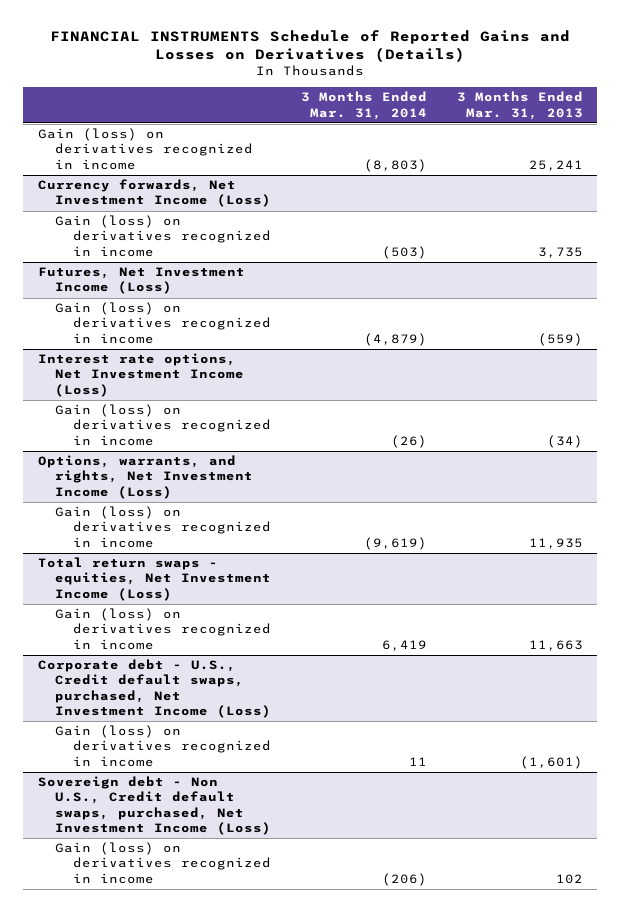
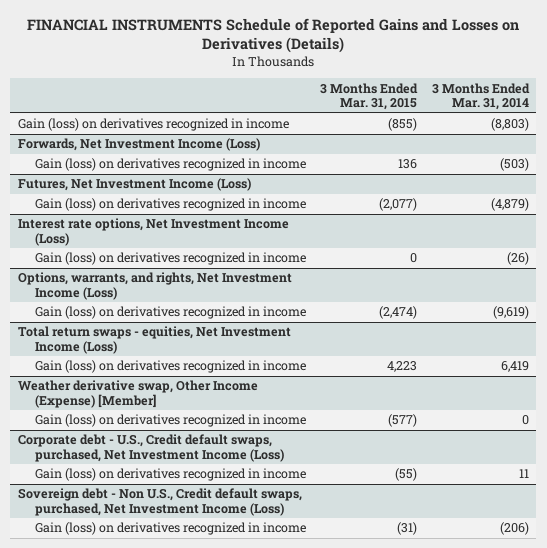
[456,91,583,120] 3 Months Ended Mar. 31, 2013 -> none
none -> [320,82,419,111] 3 Months Ended Mar. 31, 2015
[37,179,272,208] Currency forwards, Net Investment Income (Loss) -> [17,138,260,152] Forwards, Net Investment Income (Loss)
none -> [17,380,258,408] Weather derivative swap, Other Income (Expense) [Member]
none -> [34,414,306,428] Gain (loss) on derivatives recognized in income

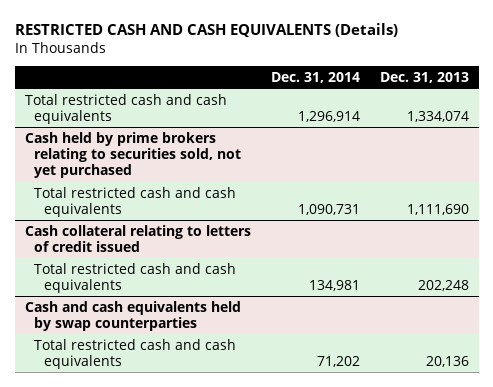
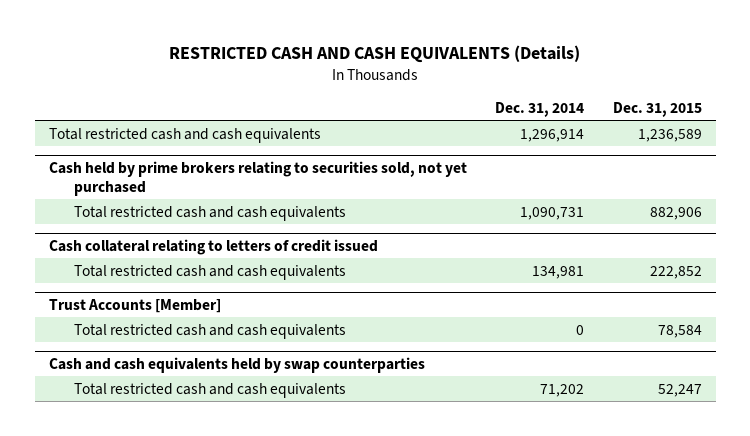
[379,71,469,83] Dec. 31, 2013 -> none
none -> [612,101,702,117] Dec. 31, 2015
none -> [48,298,221,313] Trust Accounts [Member]
none -> [73,323,346,339] Total restricted cash and cash equivalents

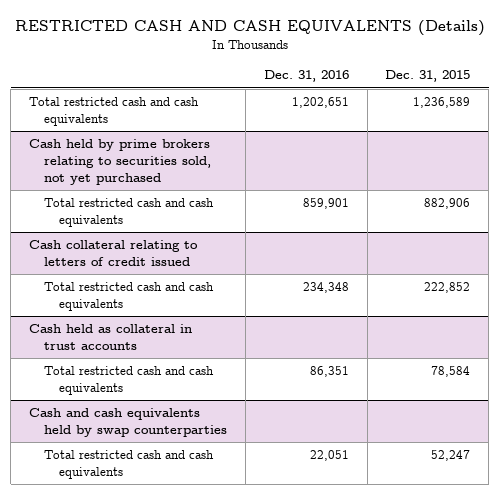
[495,101,585,117] Dec. 31, 2014 -> none
none -> [263,70,349,83] Dec. 31, 2016
[48,298,221,313] Trust Accounts [Member] -> [29,324,193,351] Cash held as collateral in trust accounts

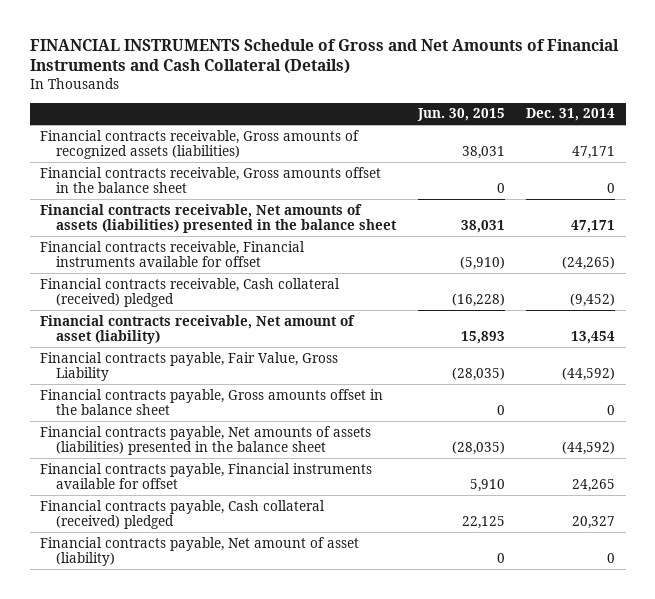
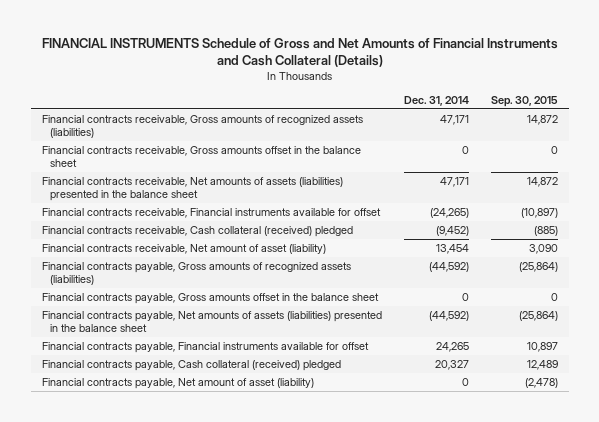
[416,108,505,122] Jun. 30, 2015 -> none
none -> [490,96,558,108] Sep. 30, 2015
[40,351,339,382] Financial contracts payable, Fair Value, Gross Liability -> [41,261,351,286] Financial contracts payable, Gross amounts of recognized assets (liabilities)

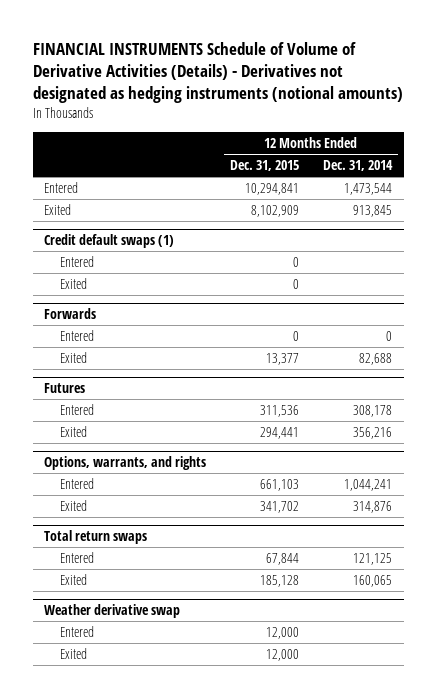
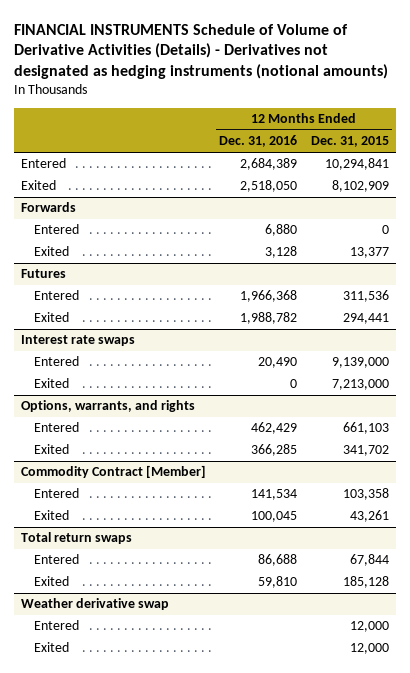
[323,160,394,172] Dec. 31, 2014 -> none
none -> [219,135,298,148] Dec. 31, 2016
[44,234,175,249] Credit default swaps (1) -> none
[59,256,94,268] Entered -> none
[59,278,87,290] Exited -> none
none -> [20,335,135,347] Interest rate swaps
none -> [33,356,79,367] Entered
none -> [33,378,69,389] Exited
none -> [20,465,206,479] Commodity Contract [Member]
none -> [33,488,79,499] Entered
none -> [33,510,69,521] Exited

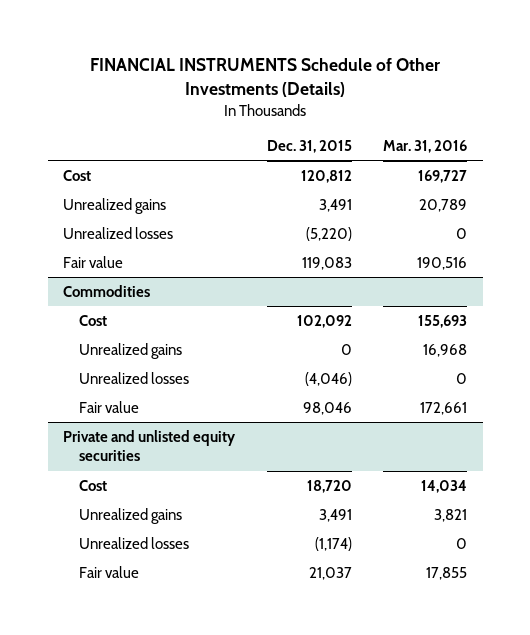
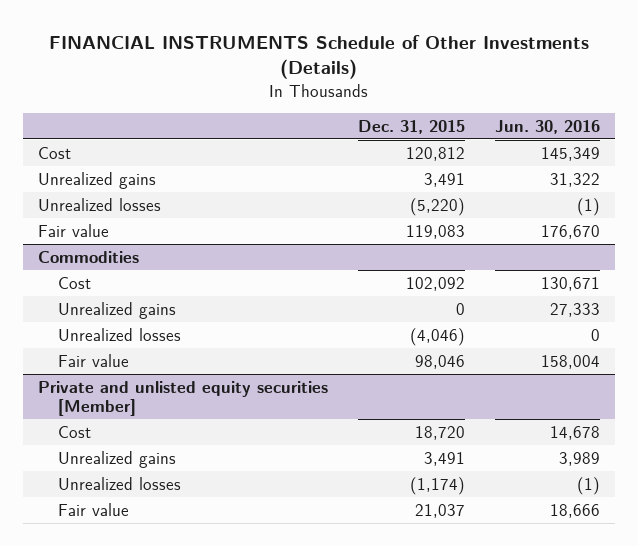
[382,139,467,153] Mar. 31, 2016 -> none
none -> [494,119,600,134] Jun. 30, 2016
[63,429,237,462] Private and unlisted equity securities -> [37,380,328,416] Private and unlisted equity securities [Member]

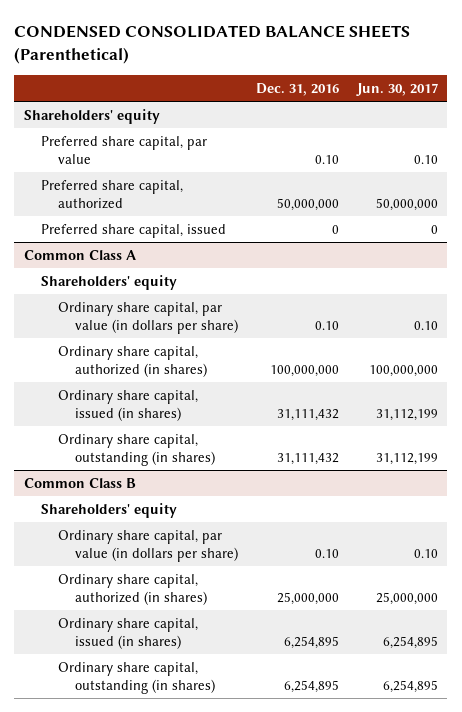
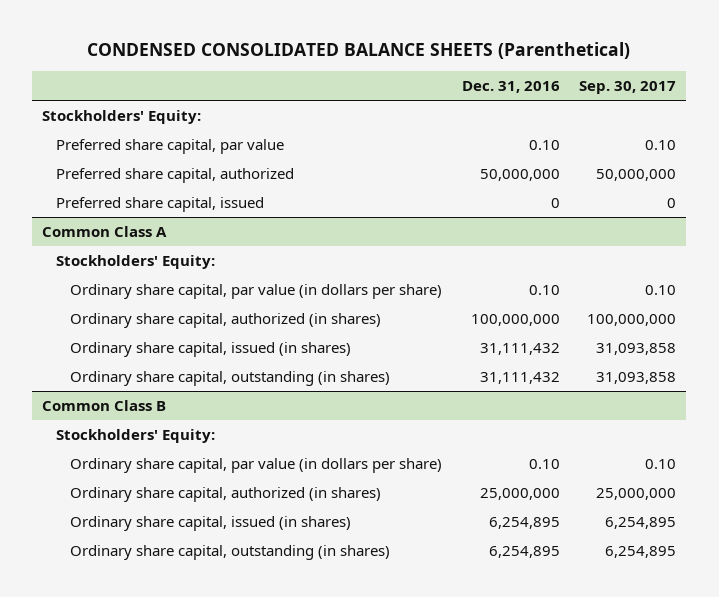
[356,82,439,96] Jun. 30, 2017 -> none
none -> [579,81,677,95] Sep. 30, 2017
[23,108,160,124] Shareholders' equity -> [42,109,202,124] Stockholders' Equity:
[40,274,177,290] Shareholders' equity -> [56,254,216,269] Stockholders' Equity:
[40,502,177,518] Shareholders' equity -> [56,428,216,443] Stockholders' Equity:

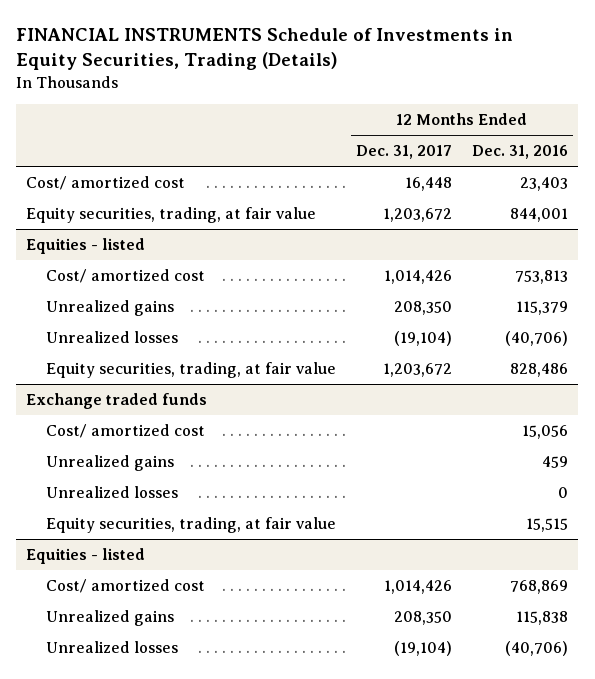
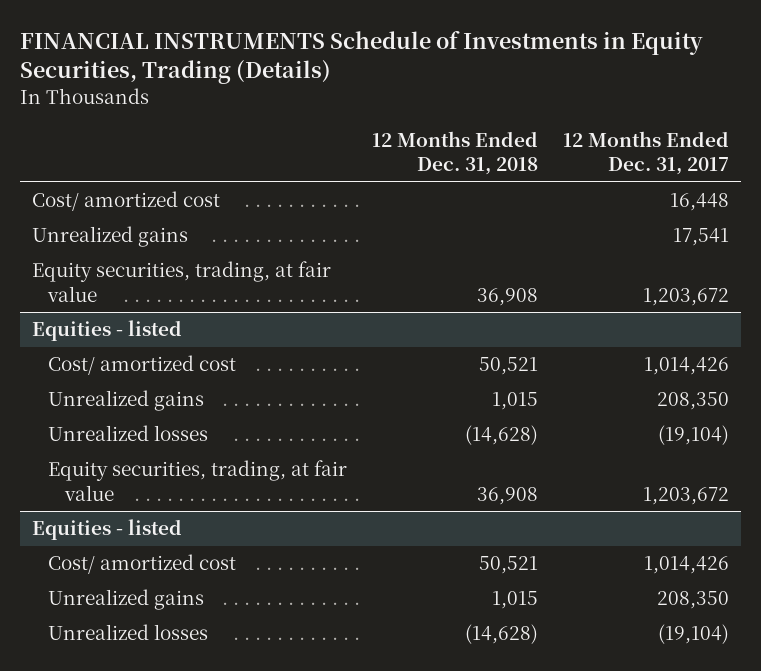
[472,145,569,160] Dec. 31, 2016 -> none
none -> [372,130,539,176] 12 Months Ended Dec. 31, 2018
none -> [31,226,188,248] Unrealized gains
[26,393,208,410] Exchange traded funds -> none
[45,424,205,439] Cost/ amortized cost -> none
[45,455,174,472] Unrealized gains -> none
[45,486,178,499] Unrealized losses -> none
[45,517,336,534] Equity securities, trading, at fair value -> none

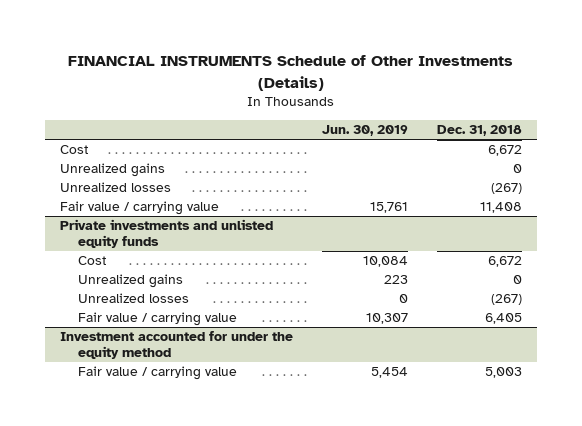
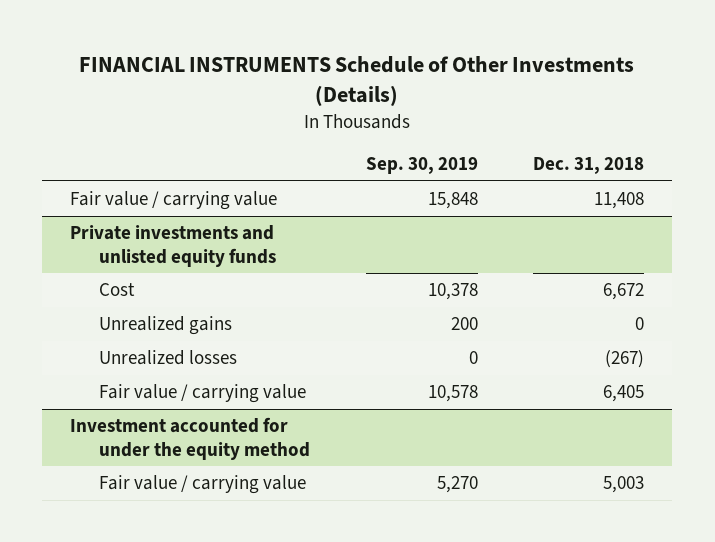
[321,125,408,137] Jun. 30, 2019 -> none
none -> [365,156,478,174] Sep. 30, 2019
[59,145,89,155] Cost -> none
[59,163,165,178] Unrealized gains -> none
[59,182,171,193] Unrealized losses -> none

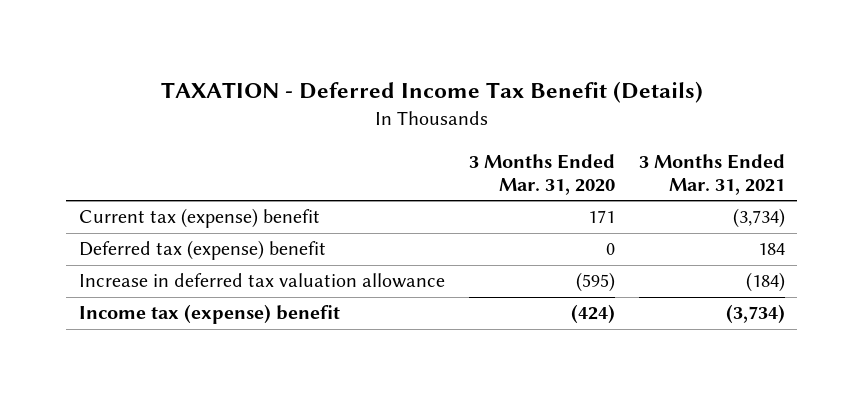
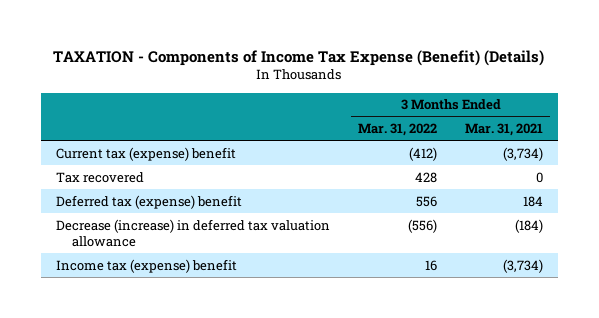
[160,80,703,103] TAXATION - Deferred Income Tax Benefit (Details) -> [53,49,545,66] TAXATION - Components of Income Tax Expense (Benefit) (Details)
[468,153,615,196] 3 Months Ended Mar. 31, 2020 -> none
none -> [357,123,437,137] Mar. 31, 2022
none -> [55,171,144,183] Tax recovered
[78,273,445,289] Increase in deferred tax valuation allowance -> [55,218,330,247] Decrease (increase) in deferred tax valuation allowance

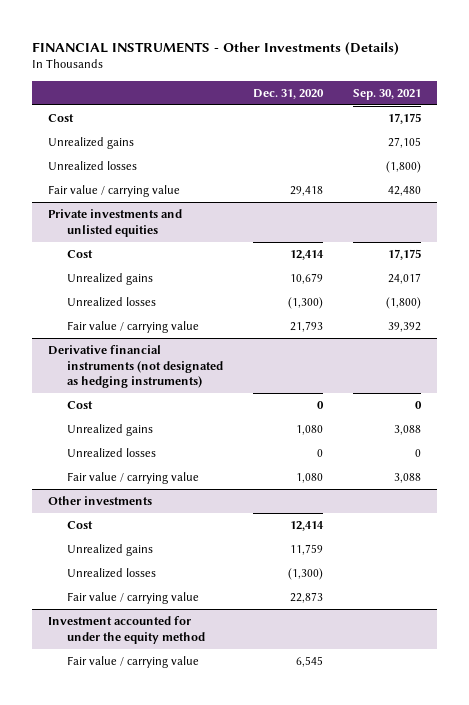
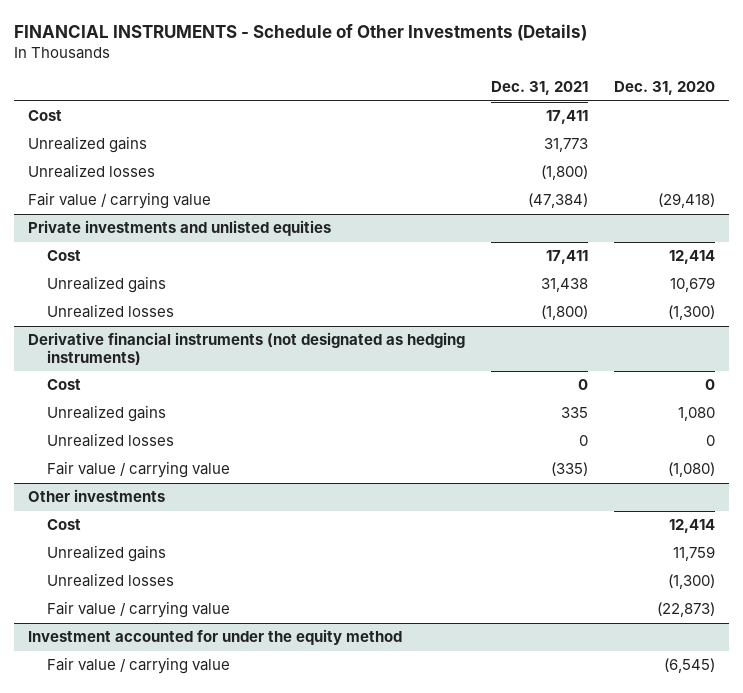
[32,41,400,55] FINANCIAL INSTRUMENTS - Other Investments (Details) -> [14,23,588,41] FINANCIAL INSTRUMENTS - Schedule of Other Investments (Details)
[353,88,422,100] Sep. 30, 2021 -> none
none -> [491,81,589,96] Dec. 31, 2021
[290,186,324,197] 29,418 -> [658,193,716,209] (29,418)
[66,321,199,334] Fair value / carrying value -> none
[296,473,324,484] 1,080 -> [668,462,716,478] (1,080)
[290,592,324,604] 22,873 -> [657,602,716,618] (22,873)
[296,656,324,668] 6,545 -> [664,658,716,674] (6,545)

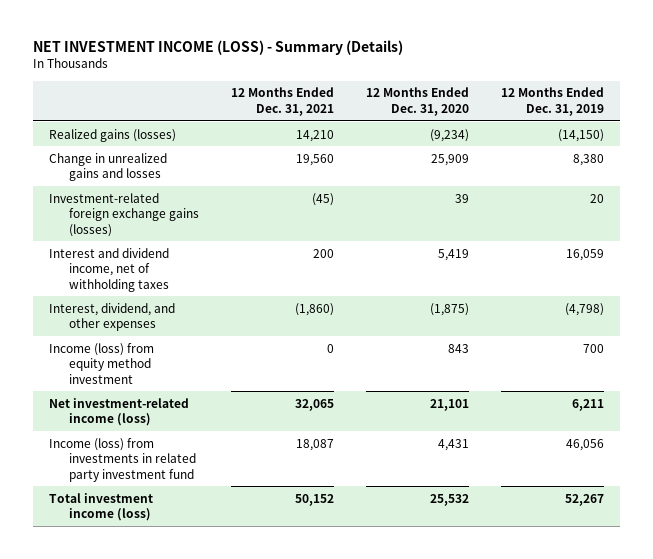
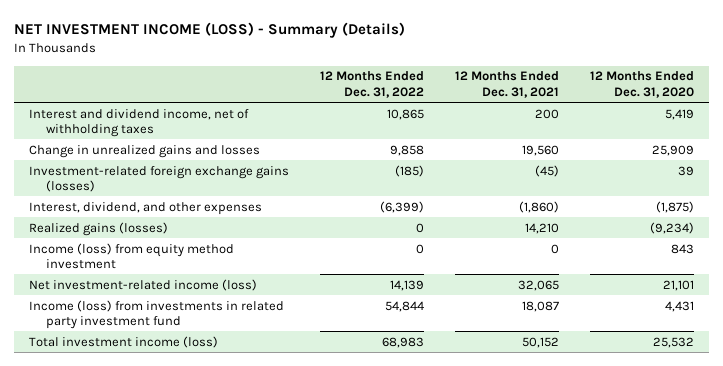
[500,87,604,116] 12 Months Ended Dec. 31, 2019 -> none
none -> [320,71,425,98] 12 Months Ended Dec. 31, 2022
[49,247,170,292] Interest and dividend income, net of withholding taxes -> [29,108,250,138] Interest and dividend income, net of withholding taxes
[49,128,177,142] Realized gains (losses) -> [29,221,169,236] Realized gains (losses)

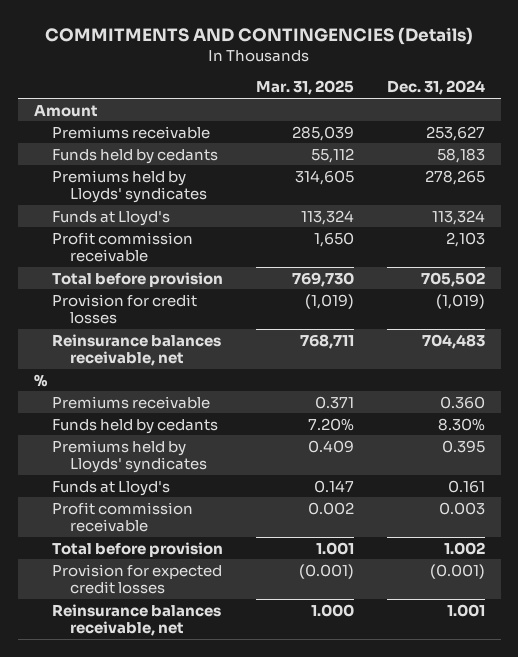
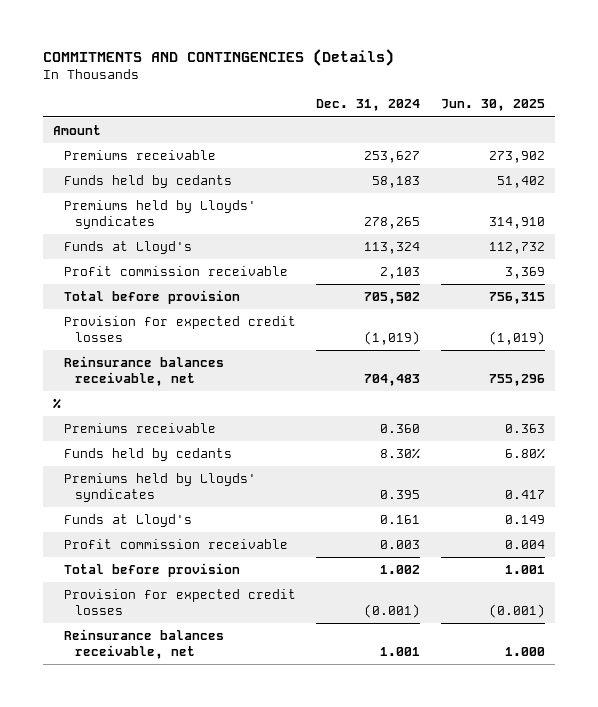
[255,80,354,96] Mar. 31, 2025 -> none
none -> [440,99,545,112] Jun. 30, 2025
[51,293,197,325] Provision for credit losses -> [63,315,296,342] Provision for expected credit losses

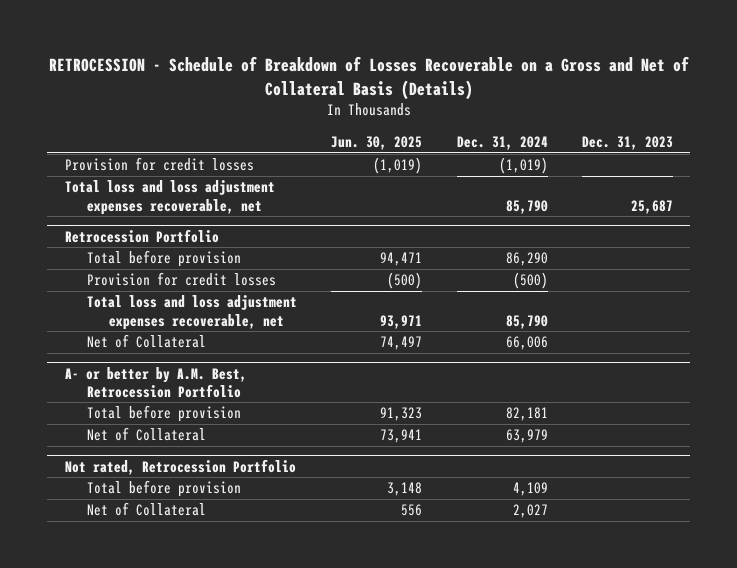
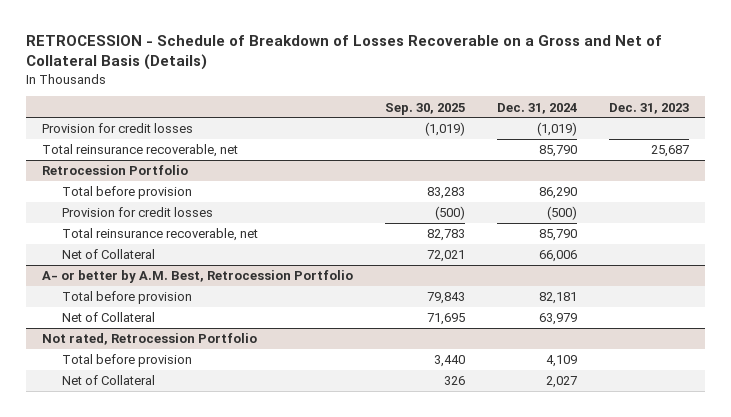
[331,135,423,150] Jun. 30, 2025 -> none
none -> [384,102,465,115] Sep. 30, 2025
[64,180,275,215] Total loss and loss adjustment expenses recoverable, net -> [41,144,238,158] Total reinsurance recoverable, net
[87,295,298,330] Total loss and loss adjustment expenses recoverable, net -> [61,228,258,242] Total reinsurance recoverable, net

